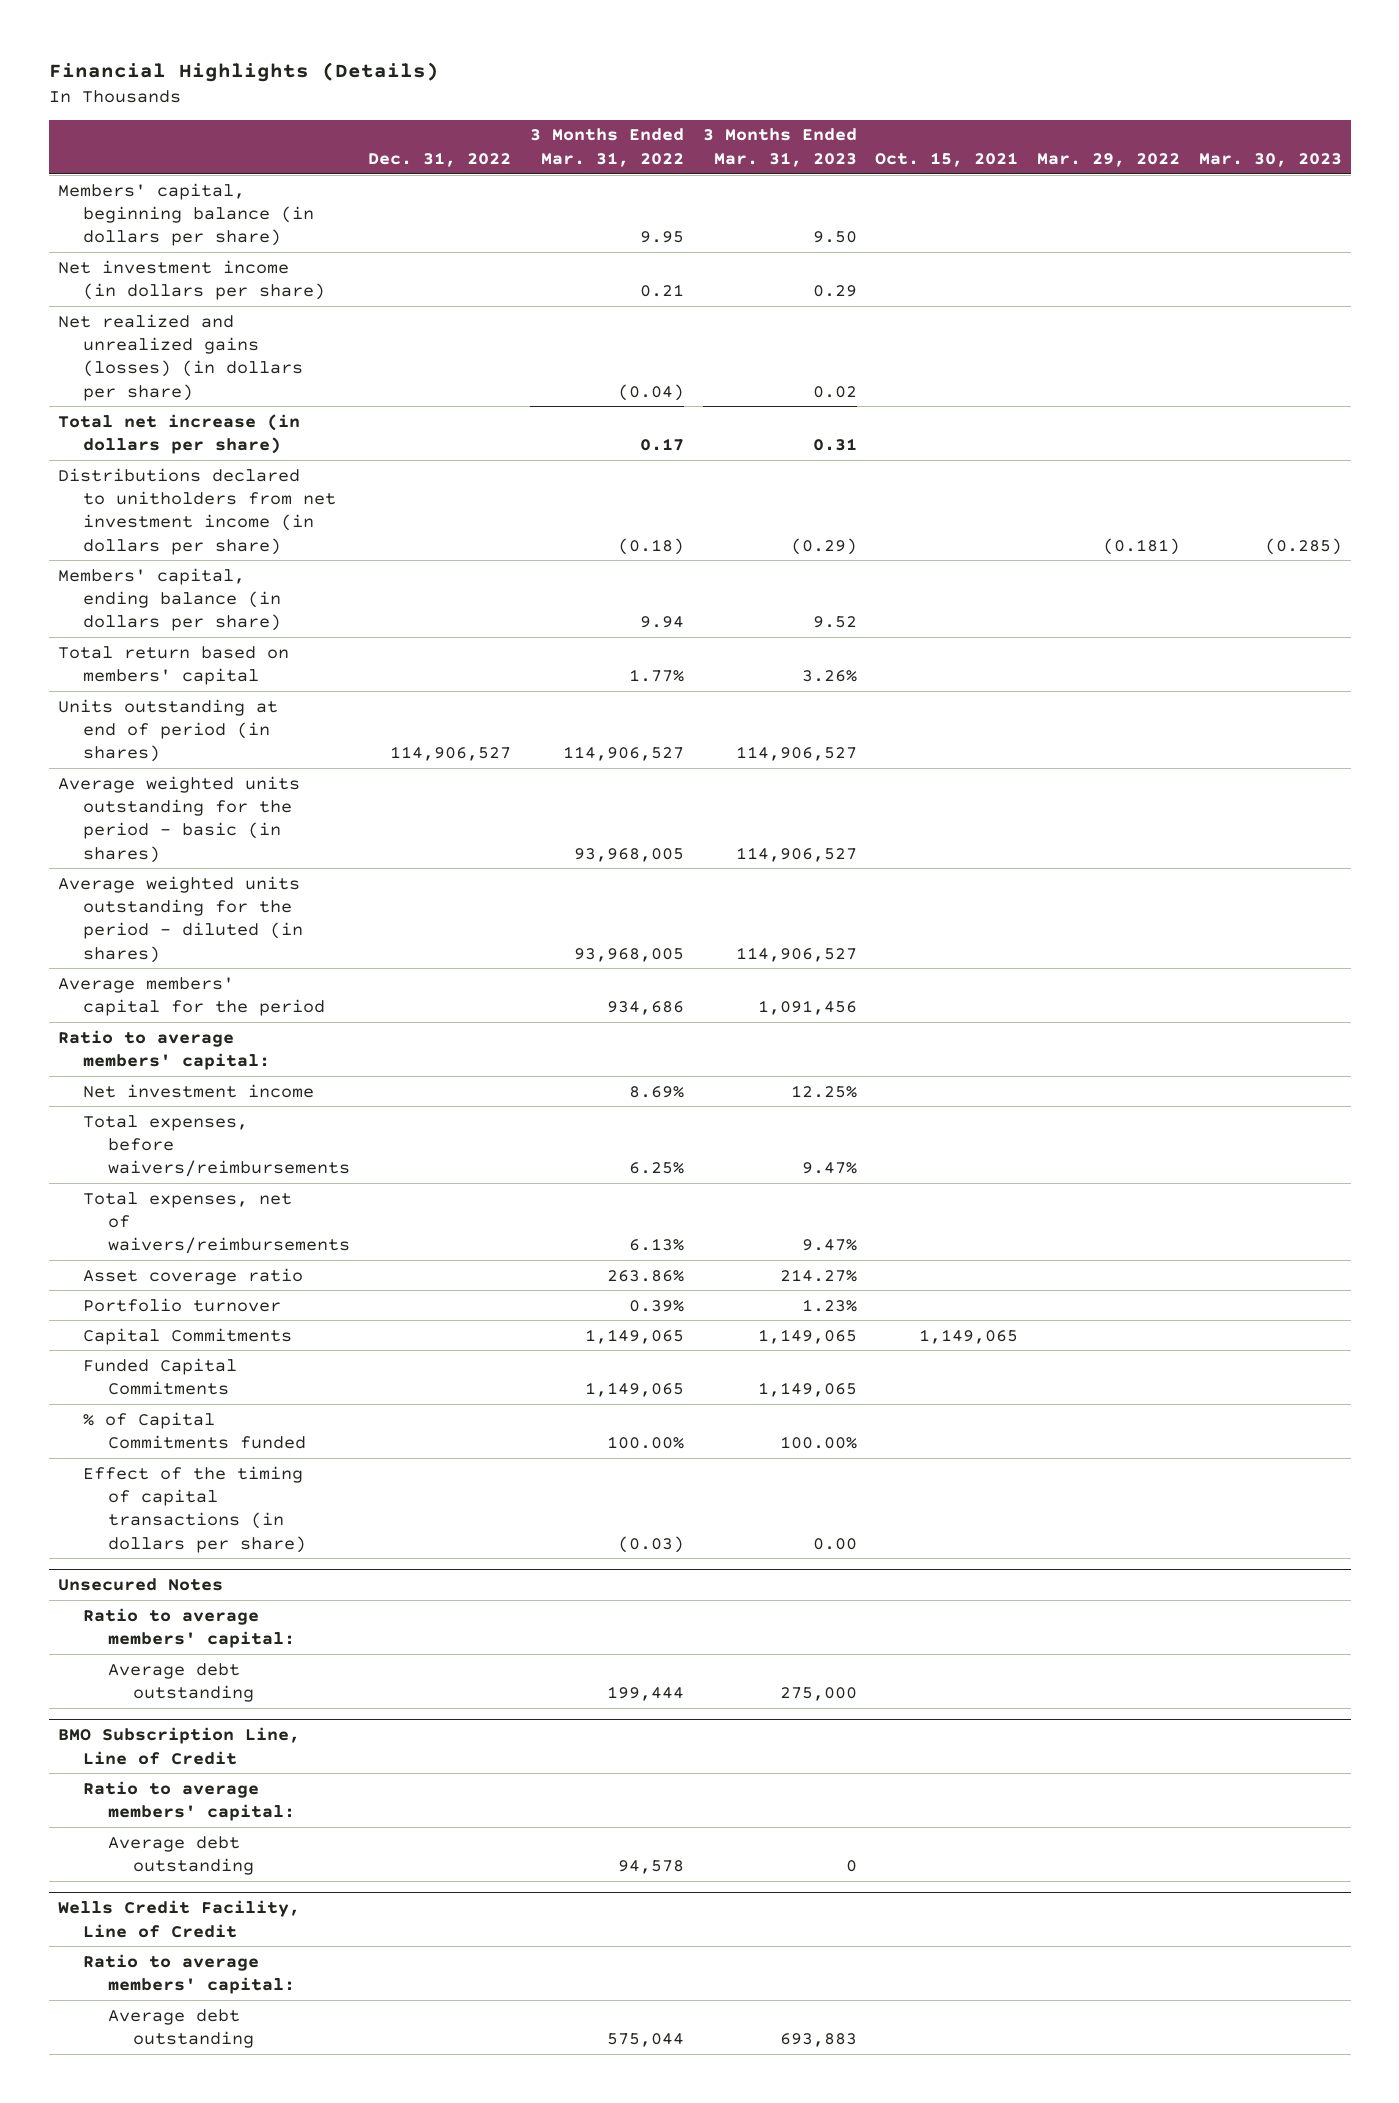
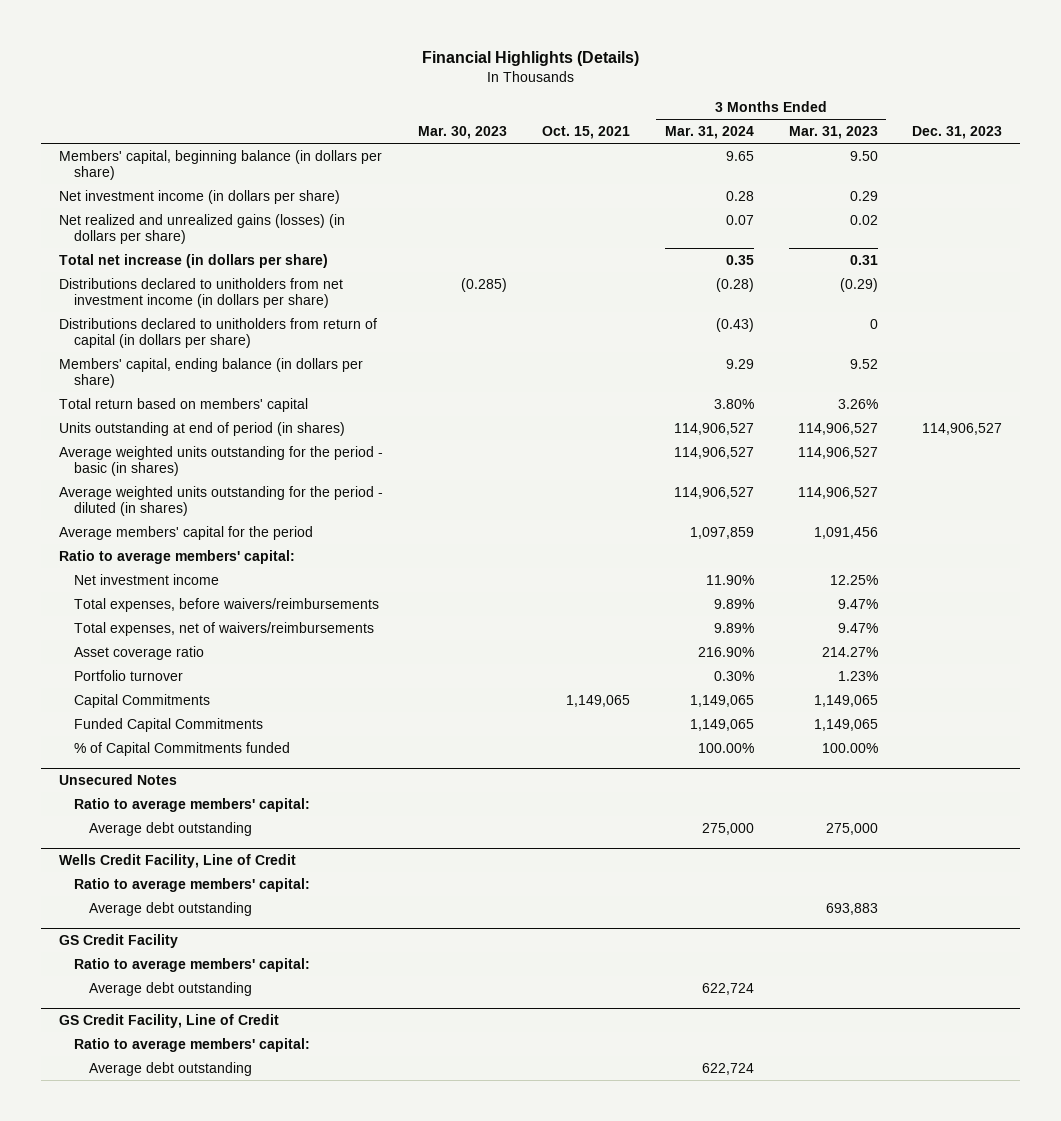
[368,151,512,167] Dec. 31, 2022 -> none
[529,128,684,167] 3 Months Ended Mar. 31, 2022 -> none
[1036,152,1180,167] Mar. 29, 2022 -> none
none -> [664,126,754,140] Mar. 31, 2024
none -> [912,126,1003,140] Dec. 31, 2023
none -> [58,317,377,348] Distributions declared to unitholders from return of capital (in dollars per share)
[82,1465,306,1553] Effect of the timing of capital transactions (in dollars per share) -> none
[57,1727,300,1765] BMO Subscription Line, Line of Credit -> none
[82,1780,295,1821] Ratio to average members' capital: -> none
[107,1835,254,1875] Average debt outstanding -> none
none -> [58,933,178,948] GS Credit Facility
none -> [73,957,310,972] Ratio to average members' capital:
none -> [88,981,252,996] Average debt outstanding
none -> [58,1013,279,1028] GS Credit Facility, Line of Credit
none -> [73,1037,310,1052] Ratio to average members' capital:
none -> [88,1061,252,1076] Average debt outstanding

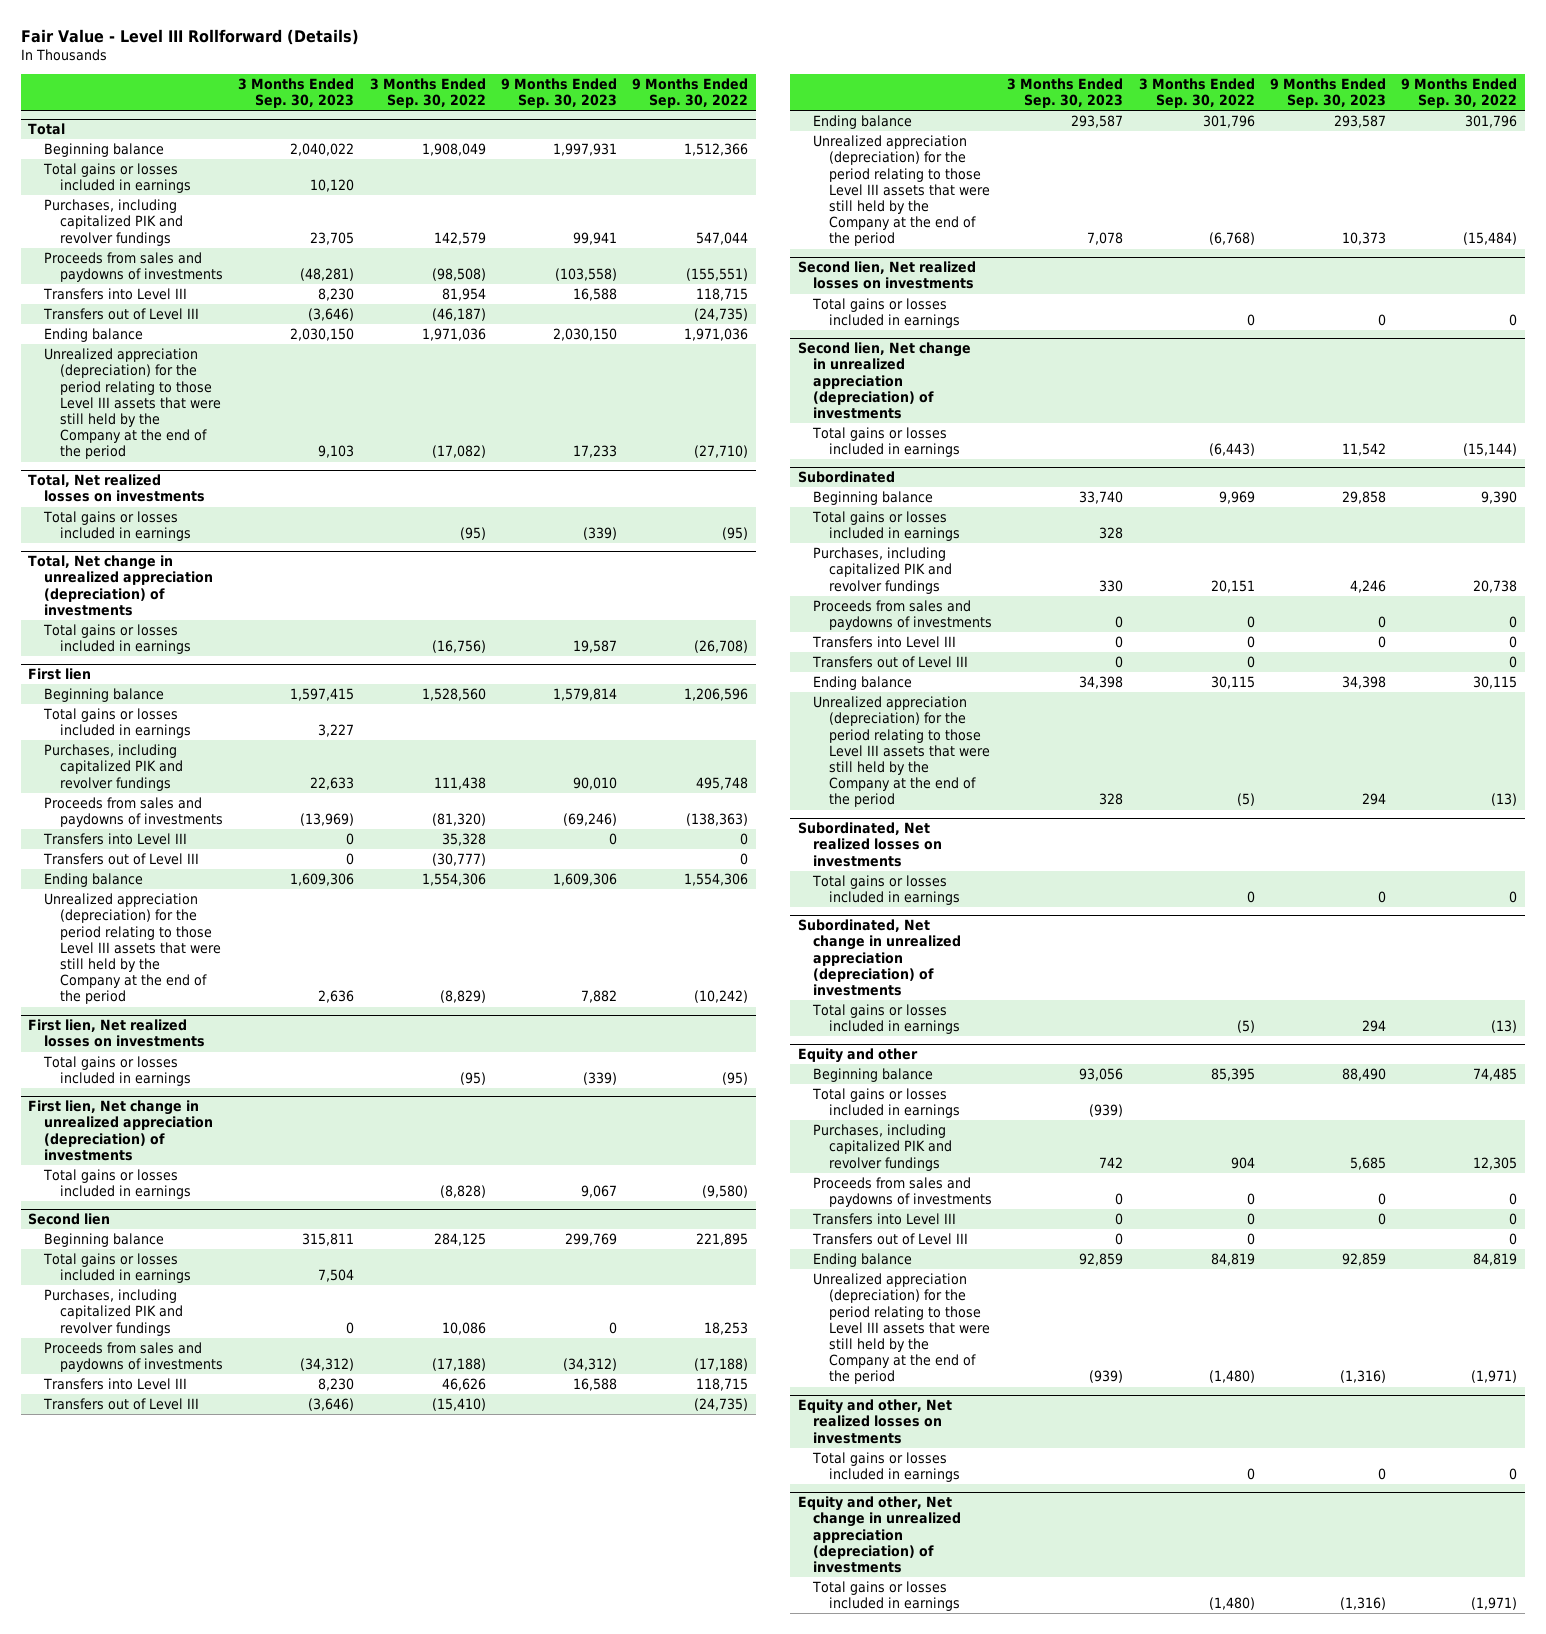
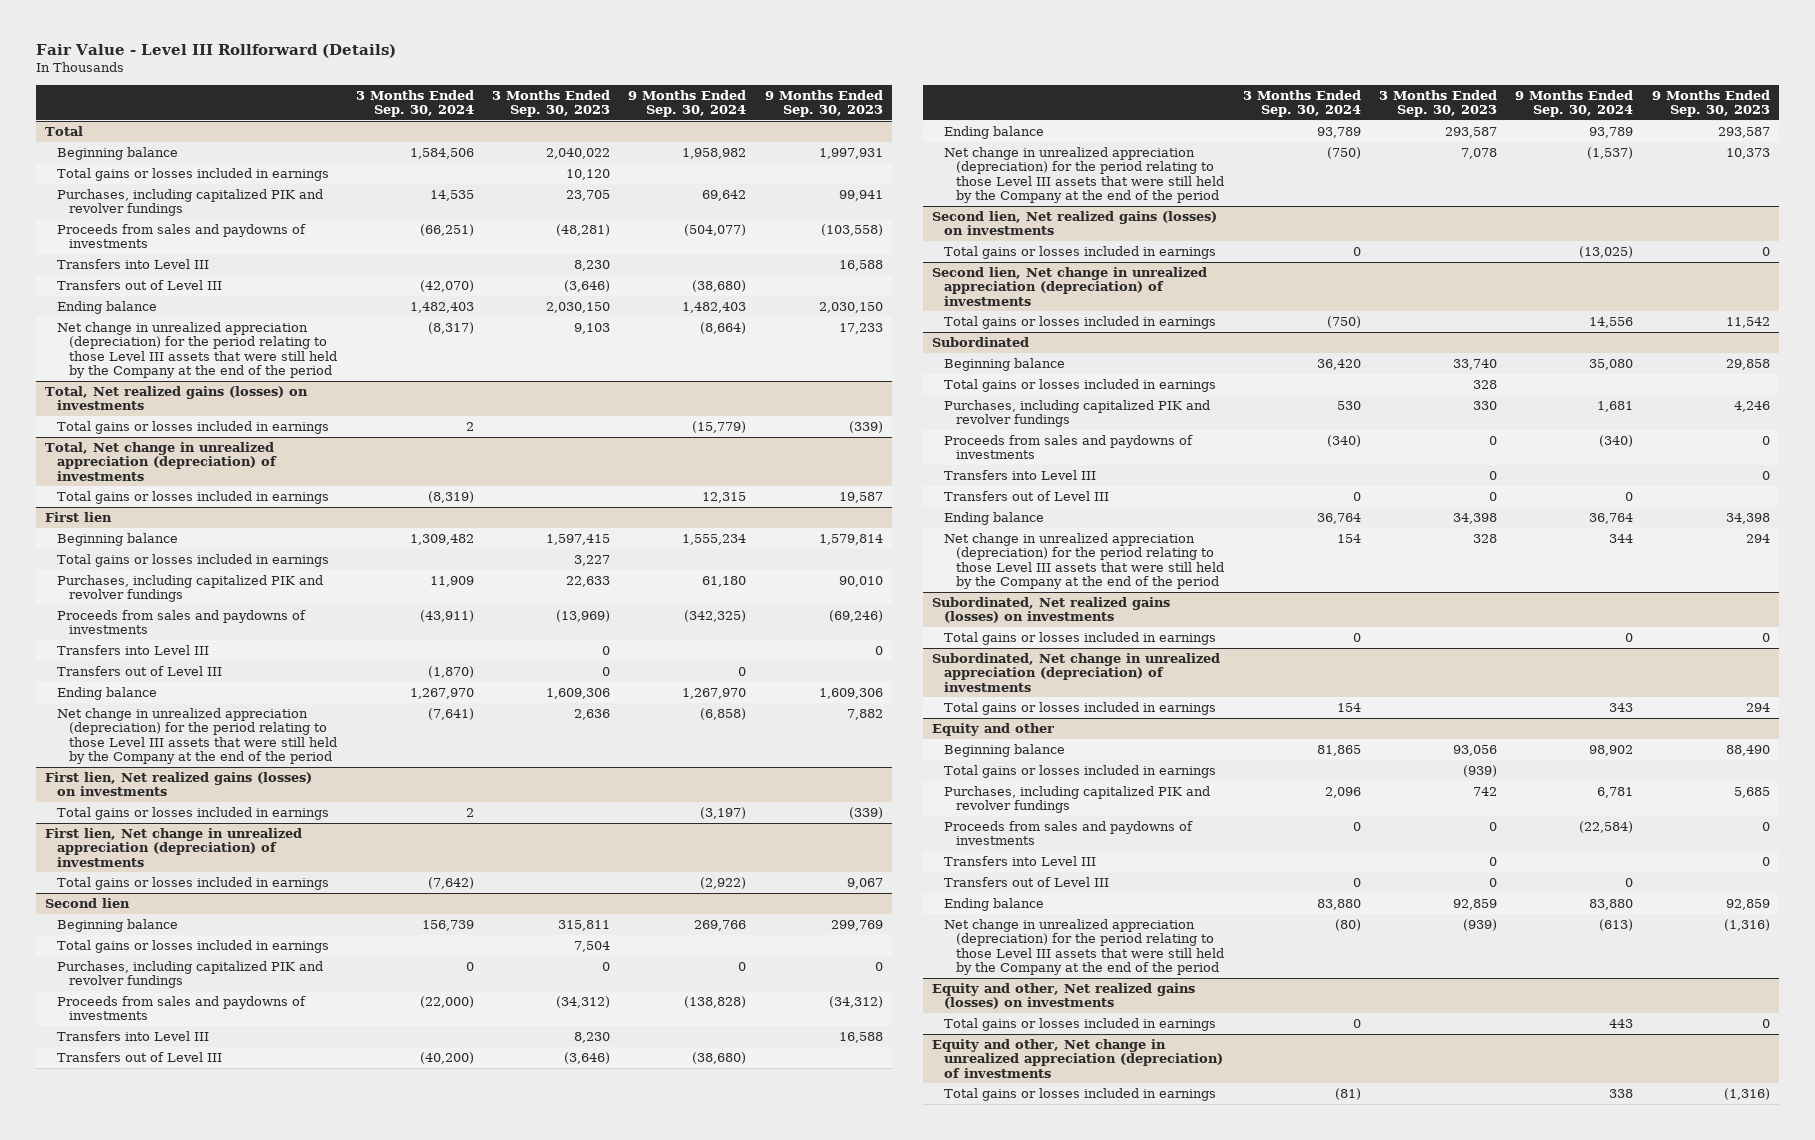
[369,78,486,109] 3 Months Ended Sep. 30, 2022 -> none
[632,78,749,109] 9 Months Ended Sep. 30, 2022 -> none
none -> [355,89,474,117] 3 Months Ended Sep. 30, 2024
none -> [628,89,747,117] 9 Months Ended Sep. 30, 2024
[44,348,221,460] Unrealized appreciation (depreciation) for the period relating to those Level III assets that were still held by the Company at the end of the period -> [57,321,338,378] Net change in unrealized appreciation (depreciation) for the period relating to those Level III assets that were still held by the Company at the end of the period
[28,474,206,503] Total, Net realized losses on investments -> [45,385,309,411] Total, Net realized gains (losses) on investments
[44,893,221,1005] Unrealized appreciation (depreciation) for the period relating to those Level III assets that were still held by the Company at the end of the period -> [57,707,338,764] Net change in unrealized appreciation (depreciation) for the period relating to those Level III assets that were still held by the Company at the end of the period
[28,1019,206,1048] First lien, Net realized losses on investments -> [45,771,313,797] First lien, Net realized gains (losses) on investments
[813,135,991,247] Unrealized appreciation (depreciation) for the period relating to those Level III assets that were still held by the Company at the end of the period -> [944,146,1225,203] Net change in unrealized appreciation (depreciation) for the period relating to those Level III assets that were still held by the Company at the end of the period
[797,261,976,290] Second lien, Net realized losses on investments -> [932,210,1218,236] Second lien, Net realized gains (losses) on investments
[813,696,991,808] Unrealized appreciation (depreciation) for the period relating to those Level III assets that were still held by the Company at the end of the period -> [944,532,1225,589] Net change in unrealized appreciation (depreciation) for the period relating to those Level III assets that were still held by the Company at the end of the period
[797,822,943,867] Subordinated, Net realized losses on investments -> [932,596,1171,624] Subordinated, Net realized gains (losses) on investments
[813,1273,991,1385] Unrealized appreciation (depreciation) for the period relating to those Level III assets that were still held by the Company at the end of the period -> [944,918,1225,975] Net change in unrealized appreciation (depreciation) for the period relating to those Level III assets that were still held by the Company at the end of the period
[797,1399,952,1444] Equity and other, Net realized losses on investments -> [932,982,1196,1010] Equity and other, Net realized gains (losses) on investments

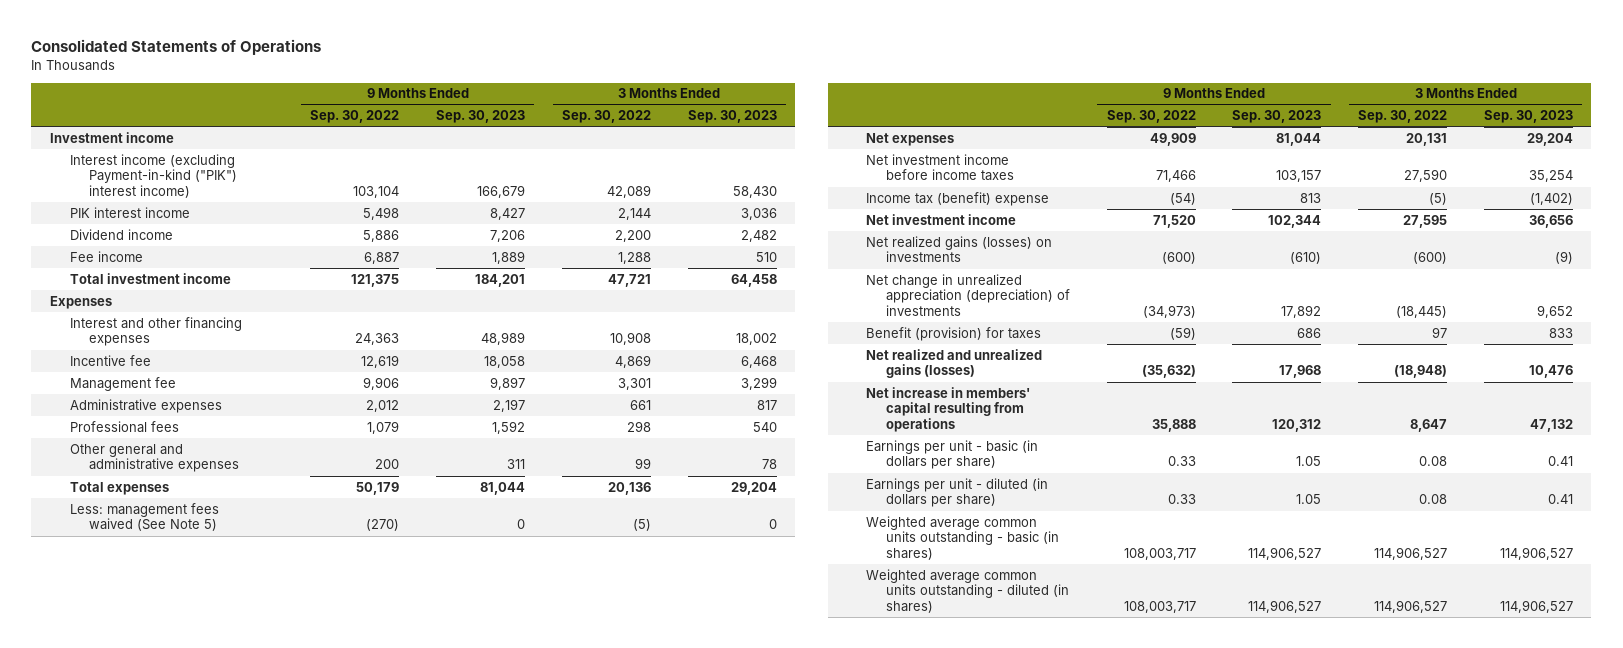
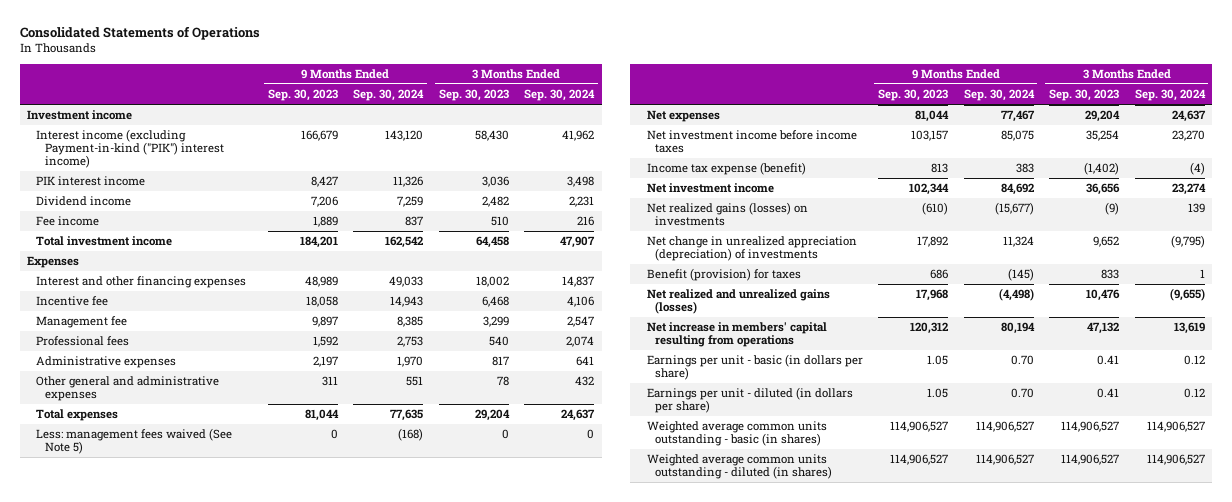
[310,110,400,124] Sep. 30, 2022 -> none
[561,110,651,124] Sep. 30, 2022 -> none
none -> [353,89,425,102] Sep. 30, 2024
none -> [524,89,596,102] Sep. 30, 2024
[69,398,222,413] Administrative expenses -> [36,356,177,369] Administrative expenses
[866,191,1050,206] Income tax (benefit) expense -> [646,162,806,176] Income tax expense (benefit)

